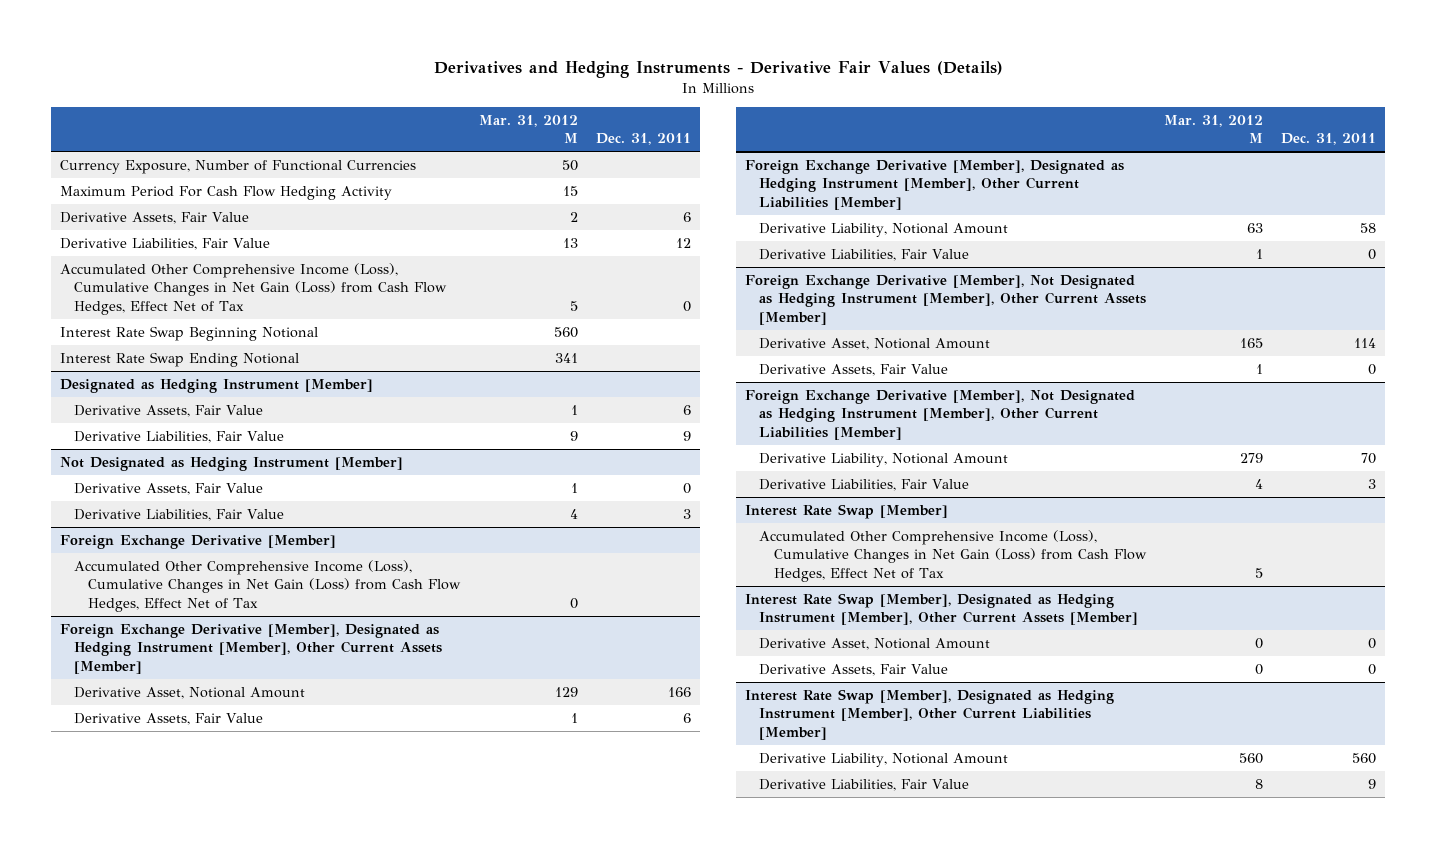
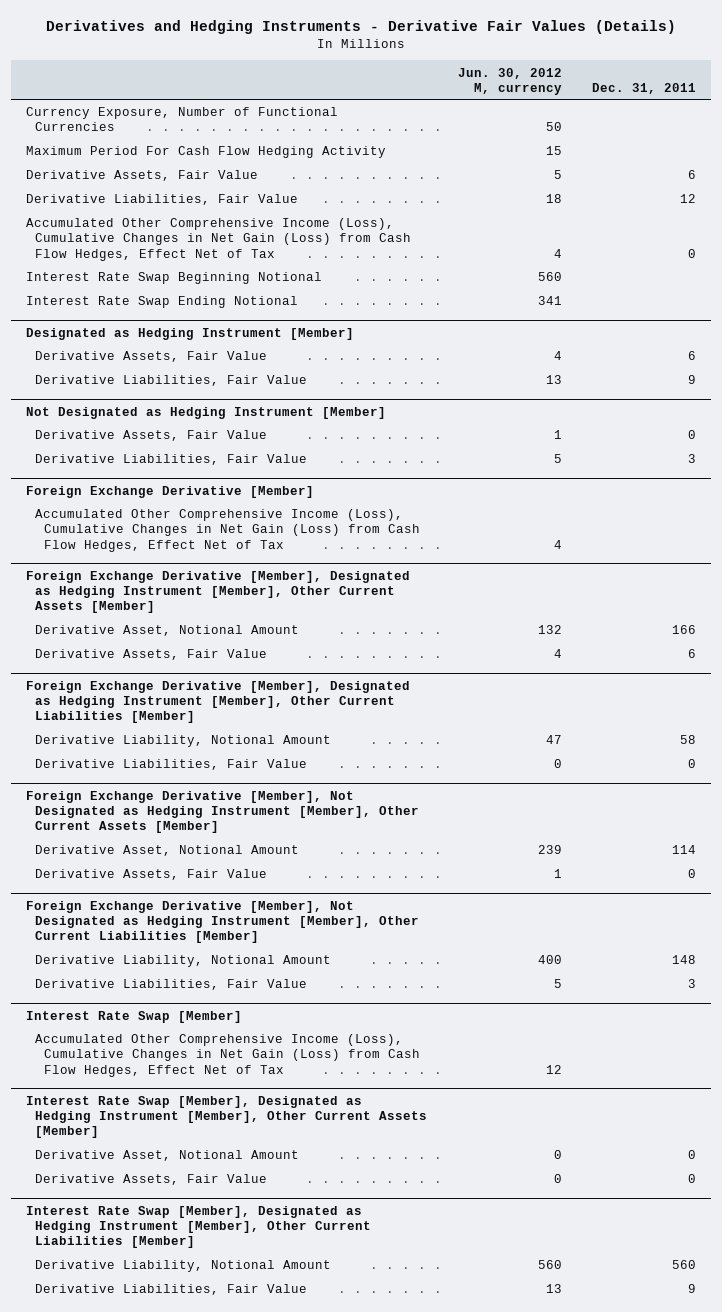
[478,114,578,144] Mar. 31, 2012 M -> none
none -> [457,67,562,95] Jun. 30, 2012 M, currency
[1361,452,1377,464] 70 -> [671,955,696,965] 148

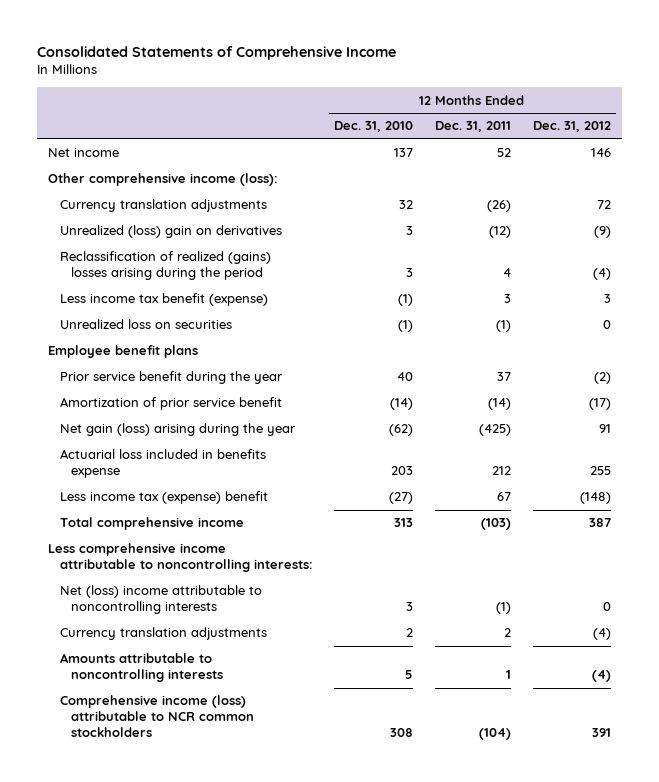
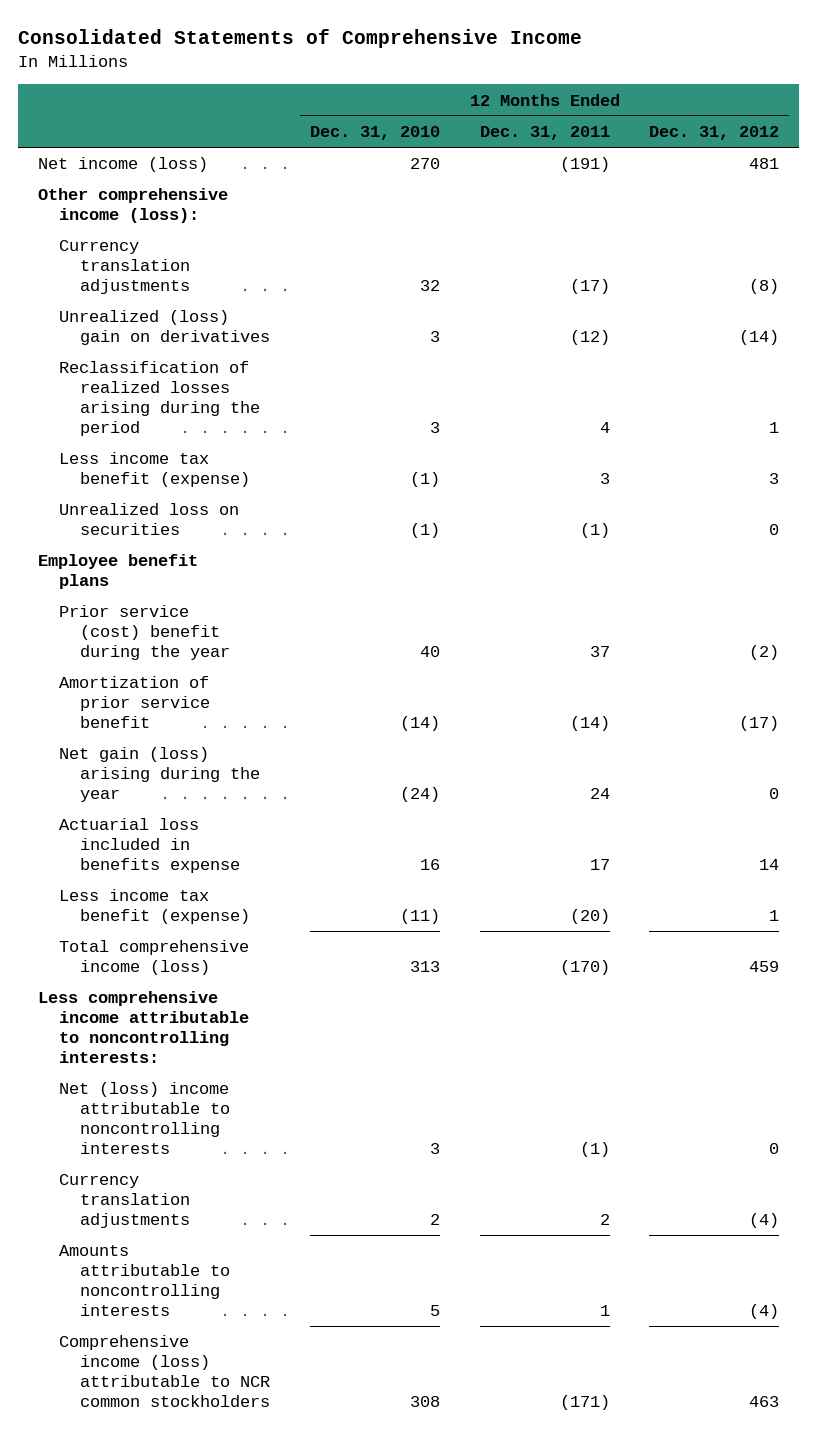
[48,148,120,158] Net income -> [37,157,208,173] Net income (loss)
[394,148,414,158] 137 -> [409,158,440,170] 270
[496,148,511,158] 52 -> [559,157,610,173] (191)
[590,148,611,158] 146 -> [749,158,780,170] 481
[486,200,511,213] (26) -> [569,279,610,295] (17)
[596,200,611,210] 72 -> [749,279,780,295] (8)
[593,226,611,239] (9) -> [739,330,780,346] (14)
[59,251,271,281] Reclassification of realized (gains) losses arising during the period -> [59,361,261,436] Reclassification of realized losses arising during the period
[592,268,611,281] (4) -> [769,421,780,433] 1
[59,371,283,385] Prior service benefit during the year -> [59,605,231,661] Prior service (cost) benefit during the year
[389,424,414,437] (62) -> [399,787,440,803] (24)
[478,424,511,437] (425) -> [589,788,610,800] 24
[598,424,611,434] 91 -> [769,788,780,800] 0
[391,466,414,476] 203 -> [419,859,440,871] 16
[491,466,511,476] 212 -> [589,859,610,871] 17
[589,466,611,476] 255 -> [759,859,780,871] 14
[59,491,268,505] Less income tax (expense) benefit -> [59,889,251,925] Less income tax benefit (expense)
[389,492,414,505] (27) -> [399,909,440,925] (11)
[496,492,511,502] 67 -> [569,909,610,925] (20)
[579,492,611,505] (148) -> [769,910,780,922] 1
[59,517,244,531] Total comprehensive income -> [59,940,250,976] Total comprehensive income (loss)
[480,518,511,531] (103) -> [559,960,610,976] (170)
[588,518,611,528] 387 -> [749,961,780,973] 459
[478,727,511,740] (104) -> [559,1394,610,1410] (171)
[591,727,611,737] 391 -> [749,1395,780,1407] 463

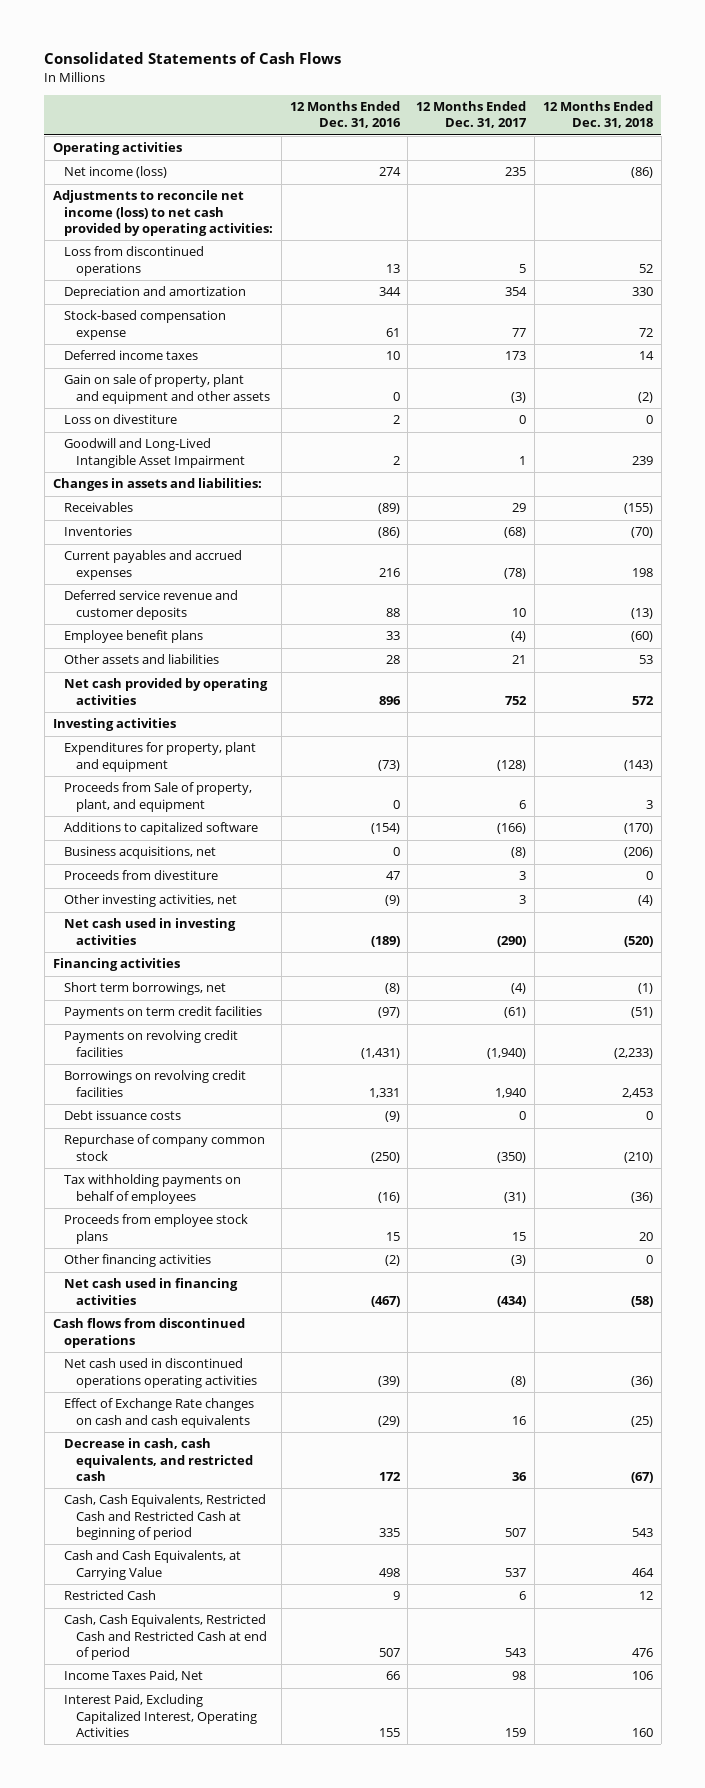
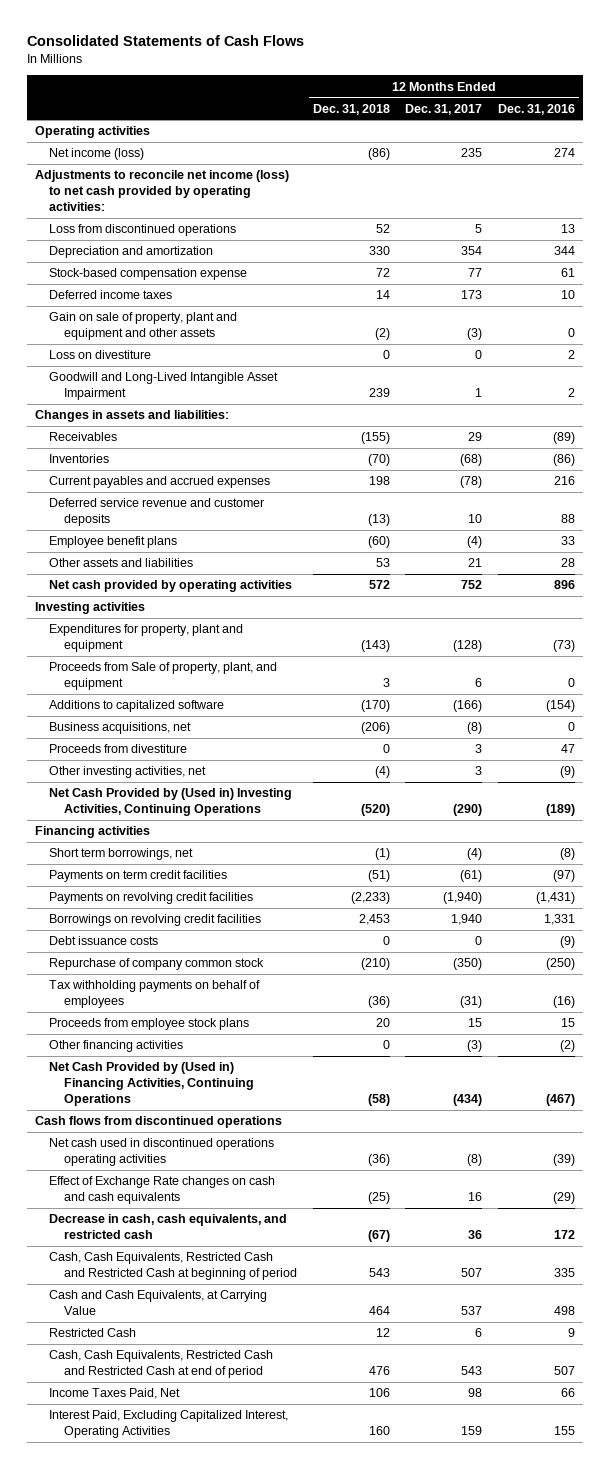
[64,918,237,945] Net cash used in investing activities -> [49,788,293,817] Net Cash Provided by (Used in) Investing Activities, Continuing Operations
[64,1278,239,1305] Net cash used in financing activities -> [49,1062,254,1107] Net Cash Provided by (Used in) Financing Activities, Continuing Operations

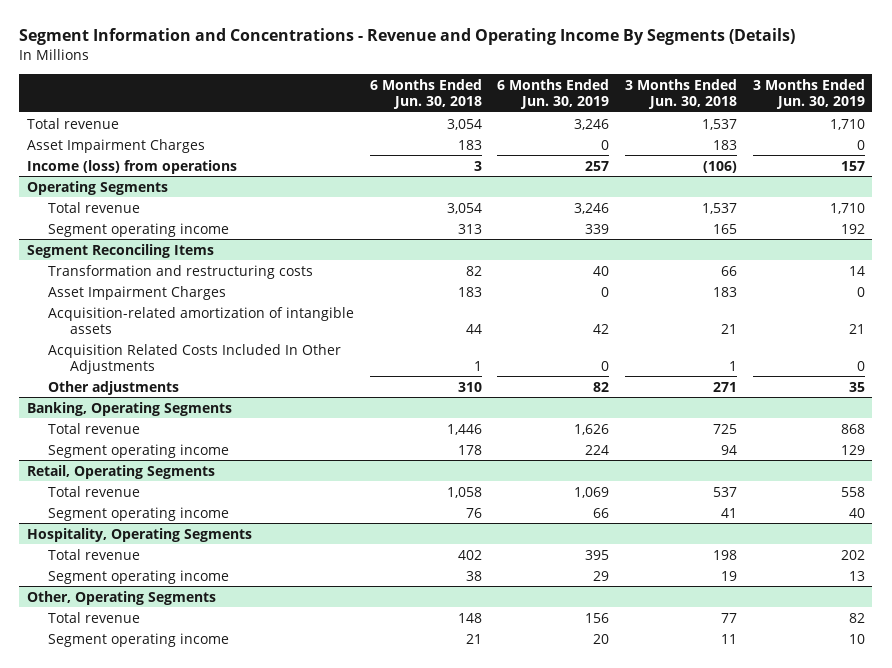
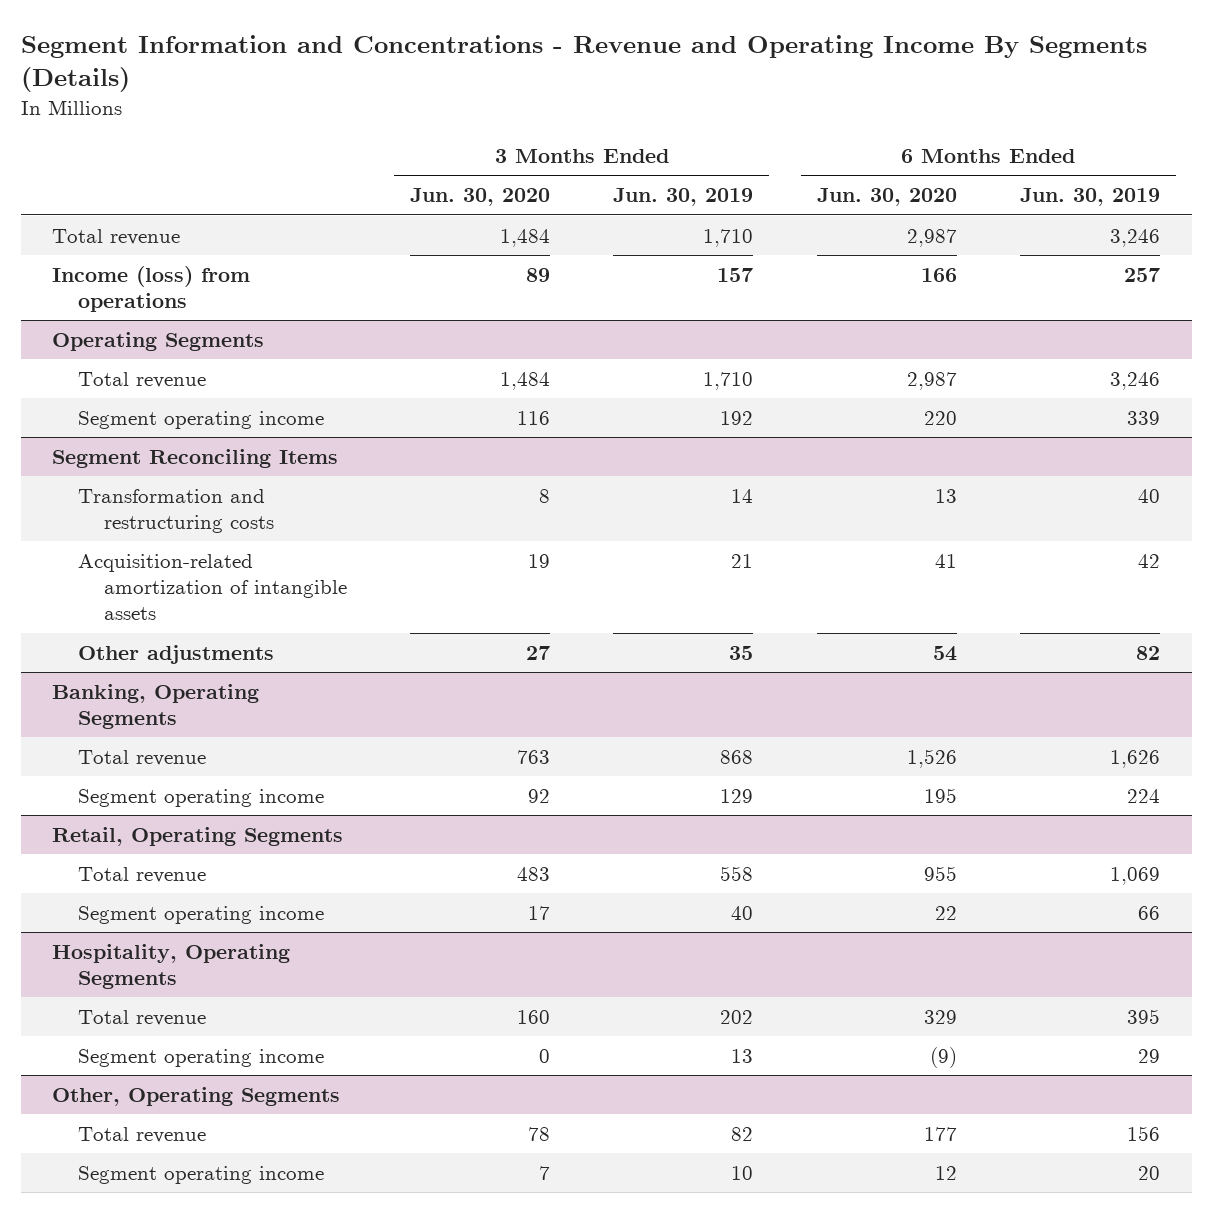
[369,78,482,109] 6 Months Ended Jun. 30, 2018 -> none
[624,78,737,109] 3 Months Ended Jun. 30, 2018 -> none
none -> [410,188,551,207] Jun. 30, 2020
none -> [816,188,957,207] Jun. 30, 2020
[26,138,205,153] Asset Impairment Charges -> none
[48,285,227,300] Asset Impairment Charges -> none
[48,343,342,374] Acquisition Related Costs Included In Other Adjustments -> none

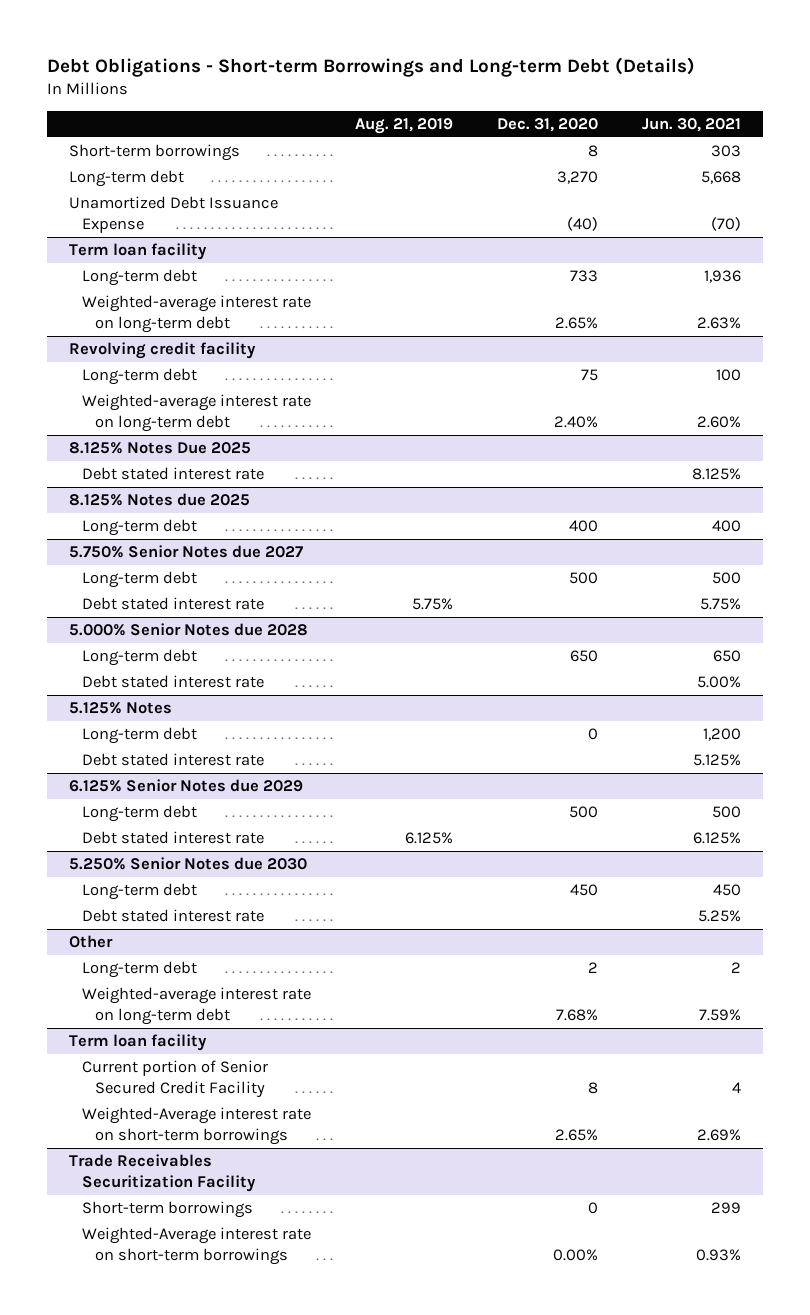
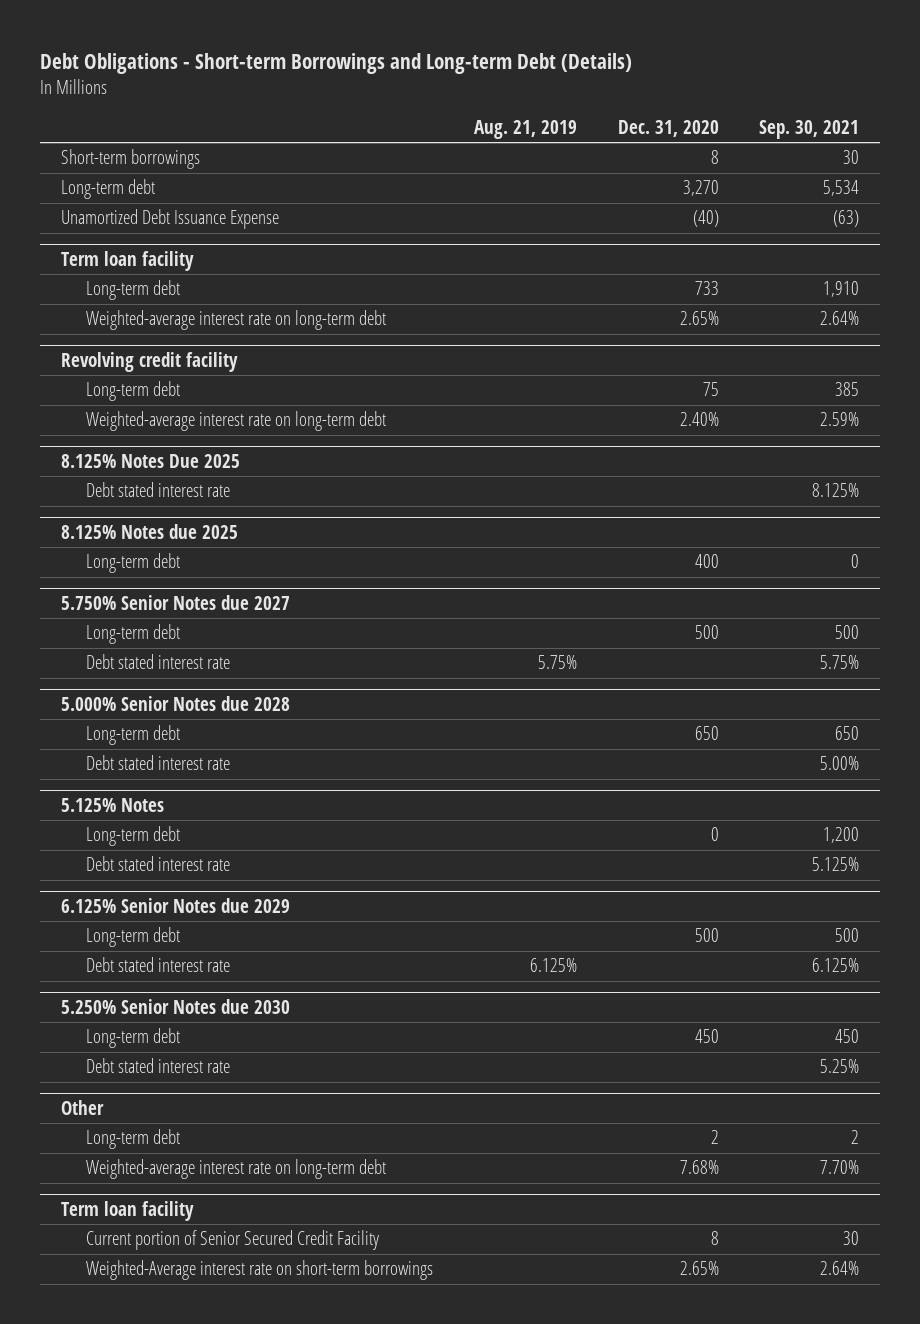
[642,118,742,133] Jun. 30, 2021 -> none
none -> [759,119,860,139] Sep. 30, 2021
[68,1154,257,1192] Trade Receivables Securitization Facility -> none
[82,1201,254,1219] Short-term borrowings -> none
[82,1227,312,1265] Weighted-Average interest rate on short-term borrowings -> none

